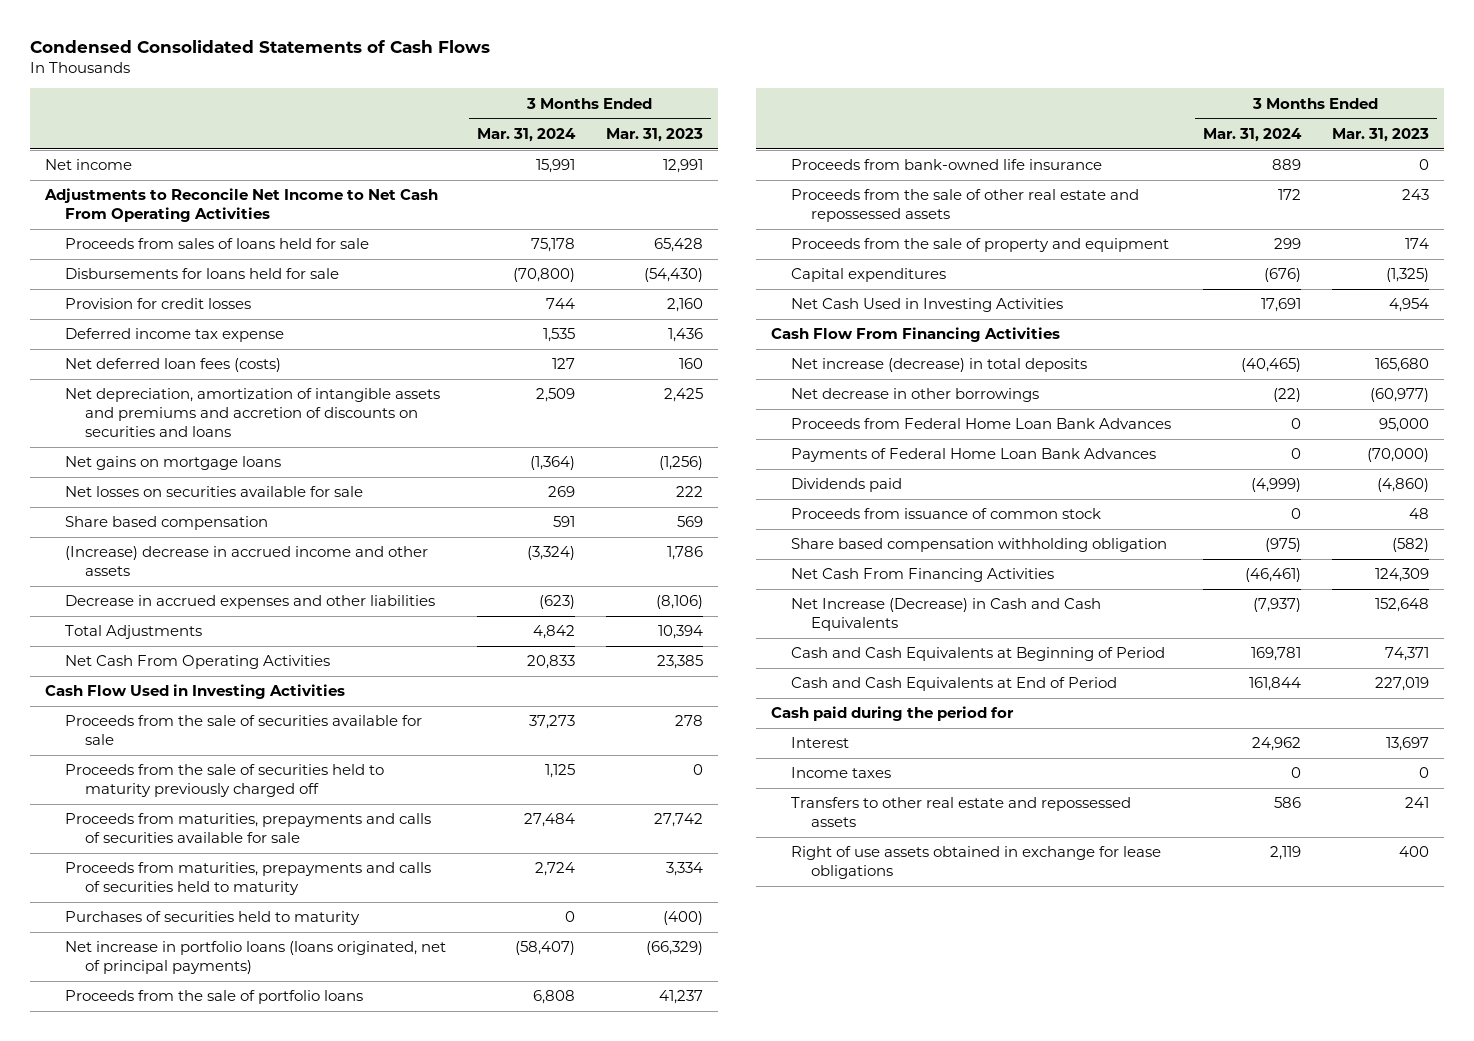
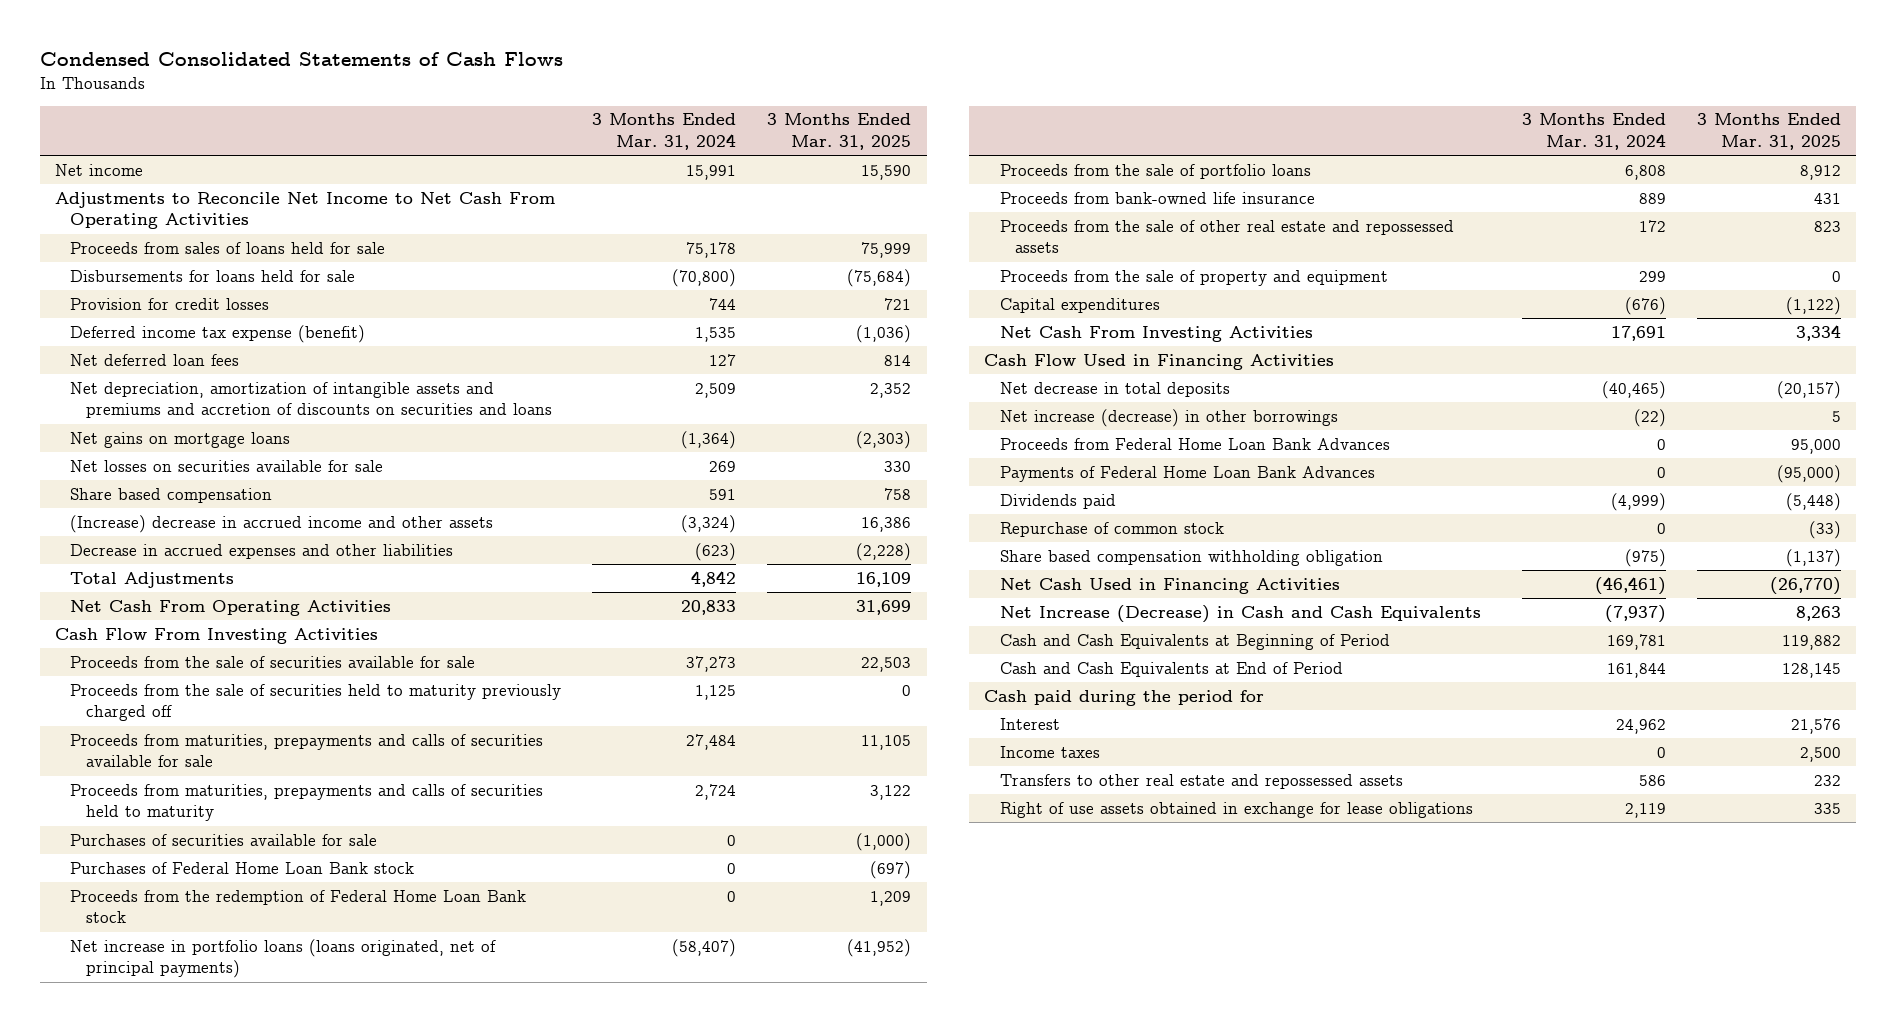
[606,127,704,142] Mar. 31, 2023 -> none
none -> [767,113,912,151] 3 Months Ended Mar. 31, 2025
[65,328,285,343] Deferred income tax expense -> [70,324,366,343] Deferred income tax expense (benefit)
[65,358,282,373] Net deferred loan fees (costs) -> [70,353,240,366] Net deferred loan fees
[45,684,346,700] Cash Flow Used in Investing Activities -> [54,627,378,644] Cash Flow From Investing Activities
[65,911,361,926] Purchases of securities held to maturity -> none
none -> [70,833,378,846] Purchases of securities available for sale
none -> [70,861,415,874] Purchases of Federal Home Loan Bank stock
none -> [70,889,527,924] Proceeds from the redemption of Federal Home Loan Bank stock
[791,298,1064,313] Net Cash Used in Investing Activities -> [999,325,1313,342] Net Cash From Investing Activities
[771,327,1061,343] Cash Flow From Financing Activities -> [984,353,1335,370] Cash Flow Used in Financing Activities
[791,358,1088,373] Net increase (decrease) in total deposits -> [999,381,1230,397] Net decrease in total deposits
[791,388,1040,403] Net decrease in other borrowings -> [999,408,1338,427] Net increase (decrease) in other borrowings
[791,508,1102,520] Proceeds from issuance of common stock -> none
none -> [999,521,1224,537] Repurchase of common stock
[791,568,1055,583] Net Cash From Financing Activities -> [999,577,1340,594] Net Cash Used in Financing Activities

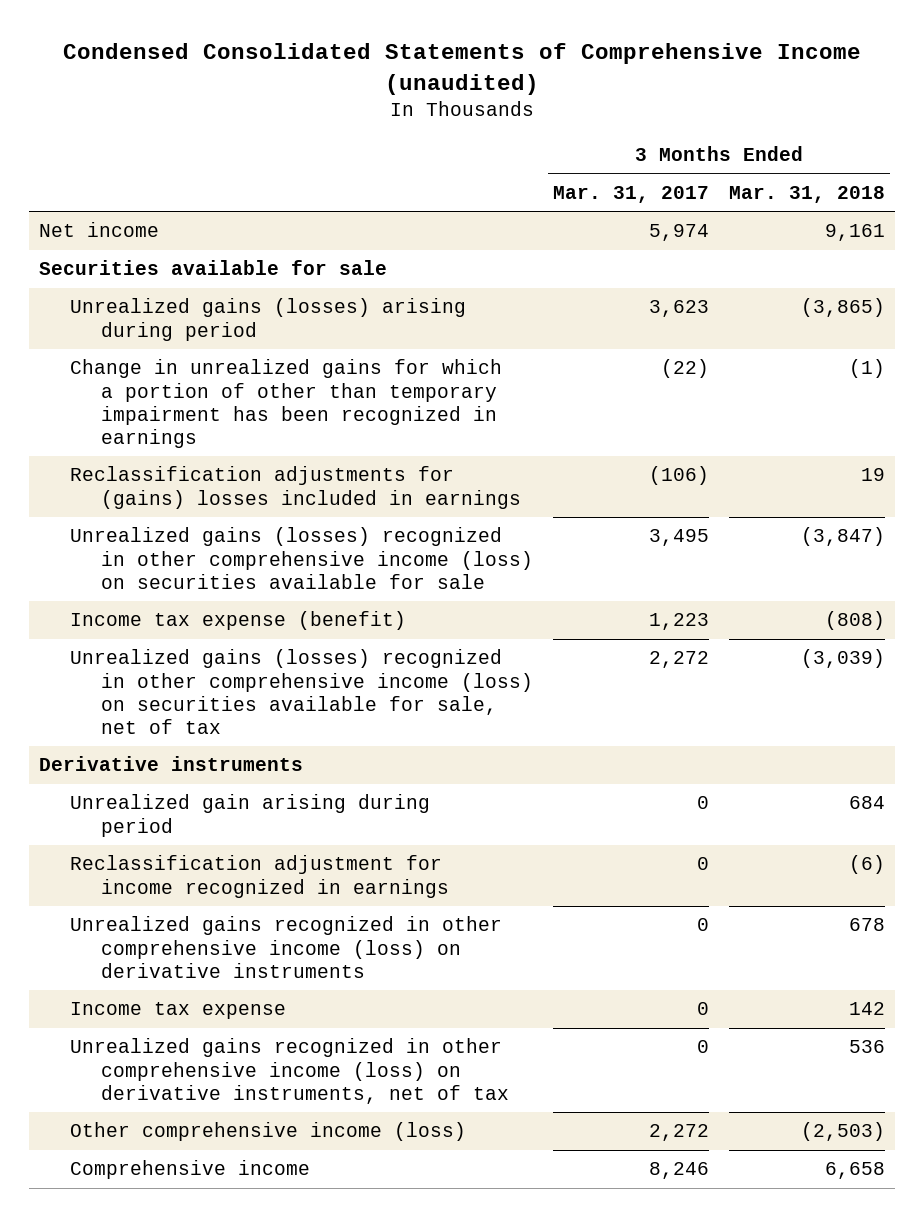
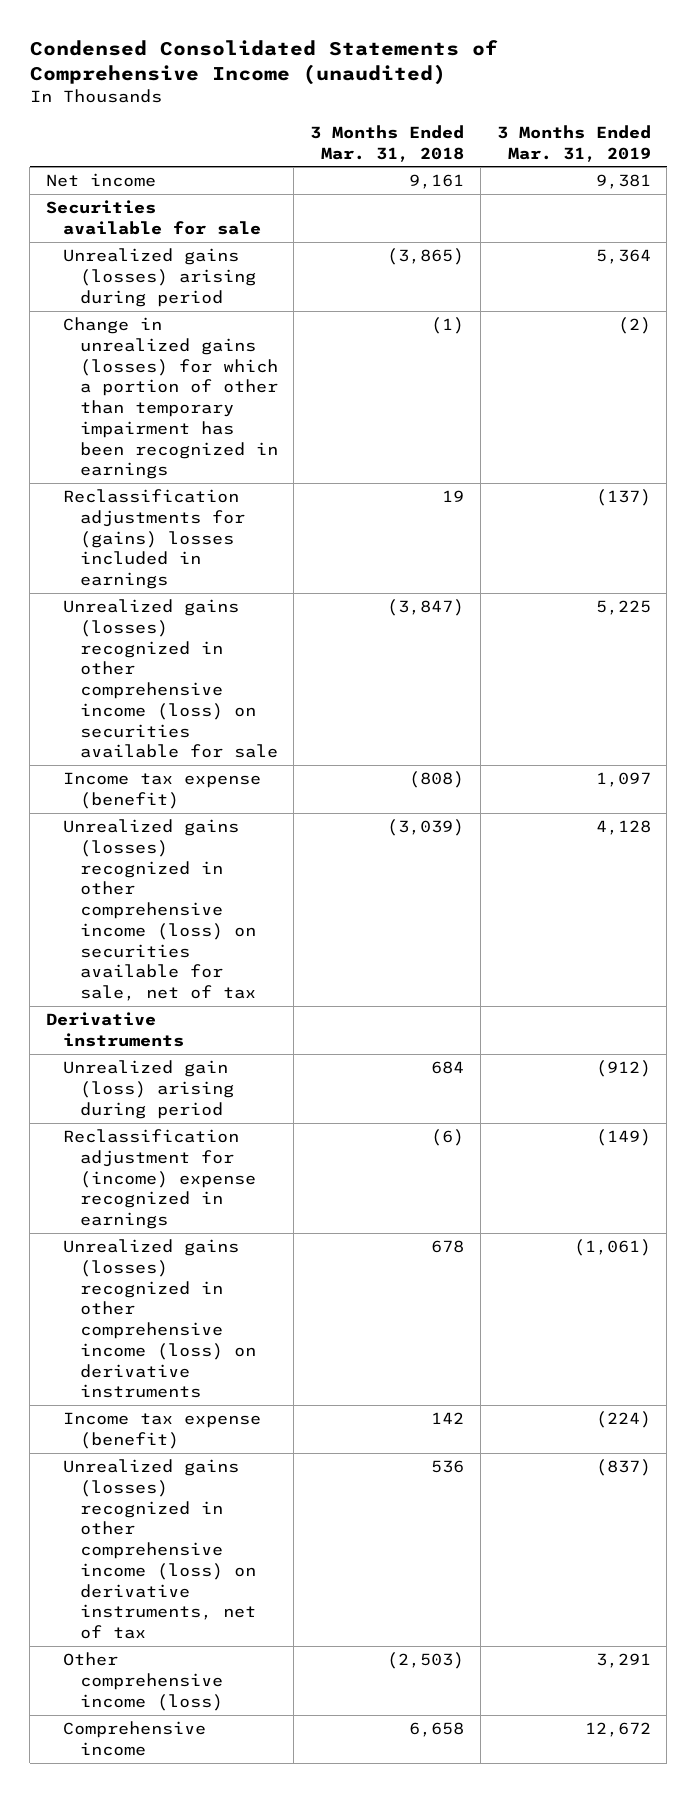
[553,185,710,203] Mar. 31, 2017 -> none
none -> [496,124,651,162] 3 Months Ended Mar. 31, 2019
[70,359,503,448] Change in unrealized gains for which a portion of other than temporary impairment has been recognized in earnings -> [62,317,278,480] Change in unrealized gains (losses) for which a portion of other than temporary impairment has been recognized in earnings
[70,794,431,837] Unrealized gain arising during period -> [62,1060,234,1119] Unrealized gain (loss) arising during period
[70,855,450,898] Reclassification adjustment for income recognized in earnings -> [62,1129,256,1230] Reclassification adjustment for (income) expense recognized in earnings
[70,916,503,978] Unrealized gains recognized in other comprehensive income (loss) on derivative instruments -> [62,1239,256,1399] Unrealized gains (losses) recognized in other comprehensive income (loss) on derivative instruments
[70,1002,287,1020] Income tax expense -> [62,1412,261,1450] Income tax expense (benefit)
[70,1038,510,1104] Unrealized gains recognized in other comprehensive income (loss) on derivative instruments, net of tax -> [62,1459,256,1640] Unrealized gains (losses) recognized in other comprehensive income (loss) on derivative instruments, net of tax

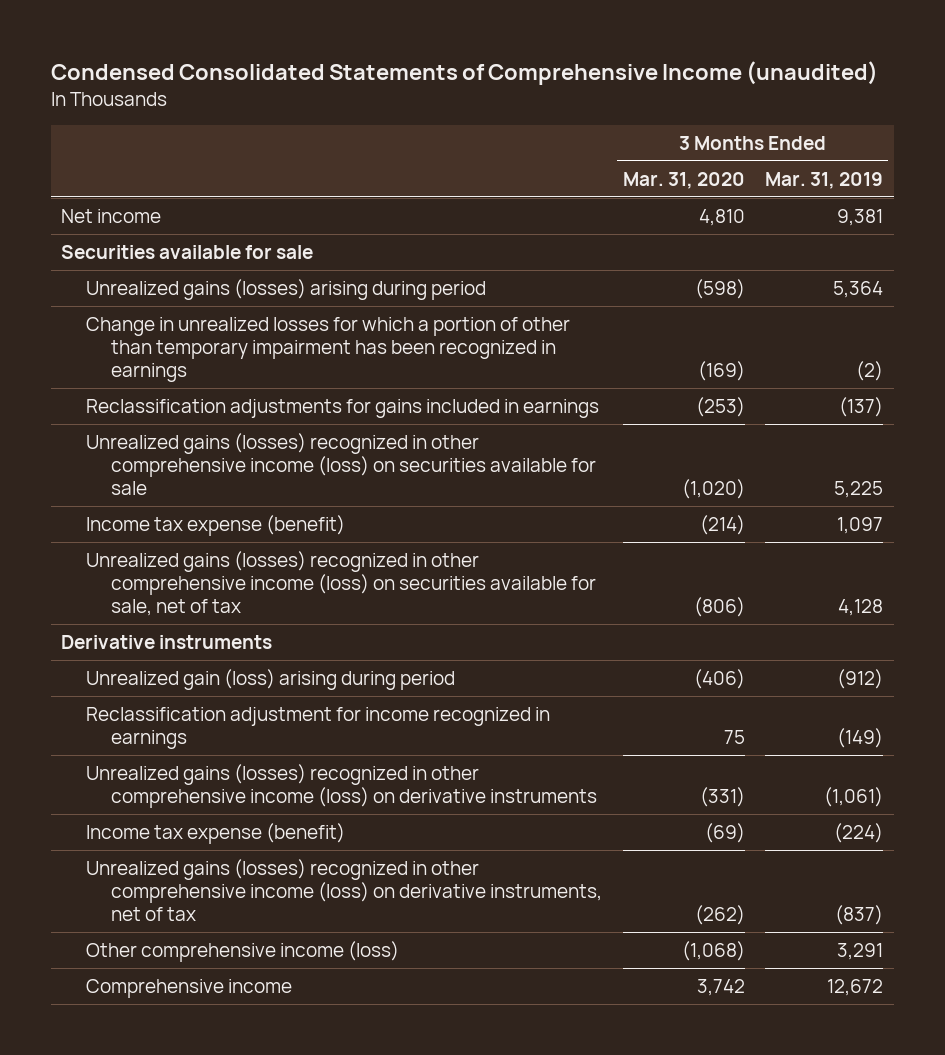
[310,124,465,162] 3 Months Ended Mar. 31, 2018 -> none
none -> [622,171,745,189] Mar. 31, 2020
[62,317,278,480] Change in unrealized gains (losses) for which a portion of other than temporary impairment has been recognized in earnings -> [86,316,571,382] Change in unrealized losses for which a portion of other than temporary impairment has been recognized in earnings
[62,489,245,590] Reclassification adjustments for (gains) losses included in earnings -> [86,398,600,418] Reclassification adjustments for gains included in earnings
[62,1129,256,1230] Reclassification adjustment for (income) expense recognized in earnings -> [86,706,551,749] Reclassification adjustment for income recognized in earnings

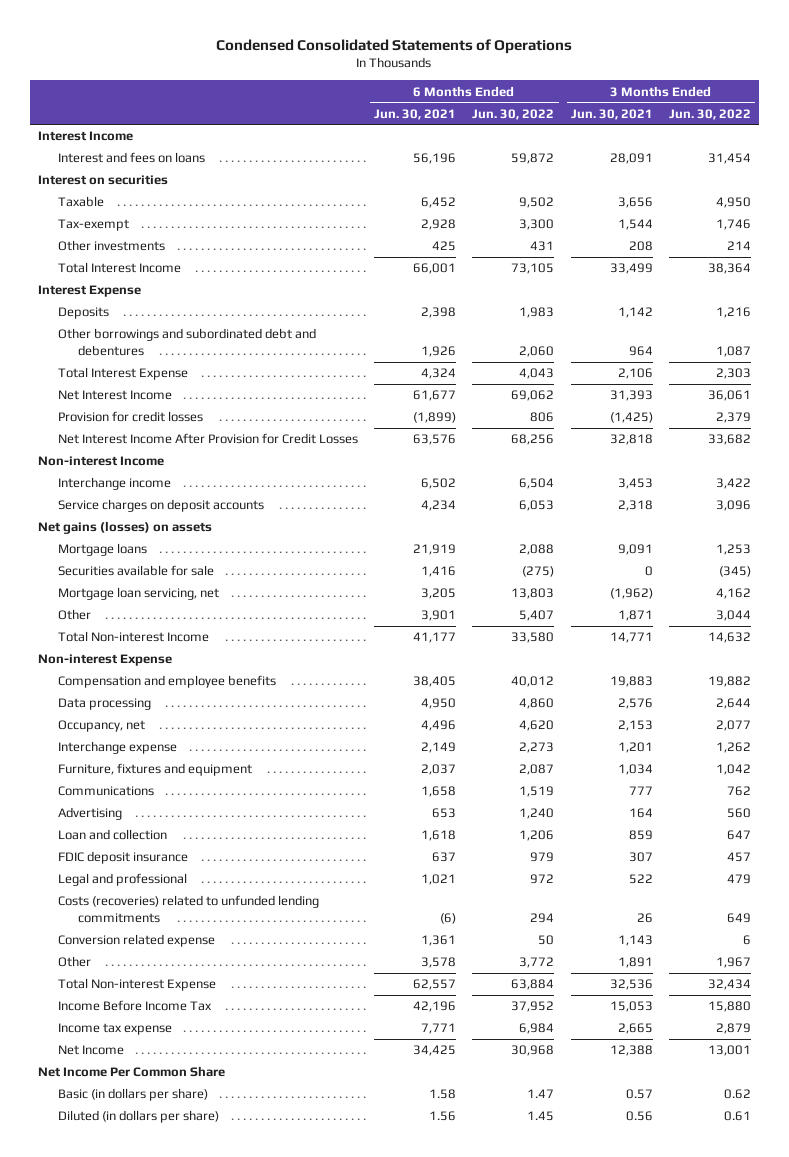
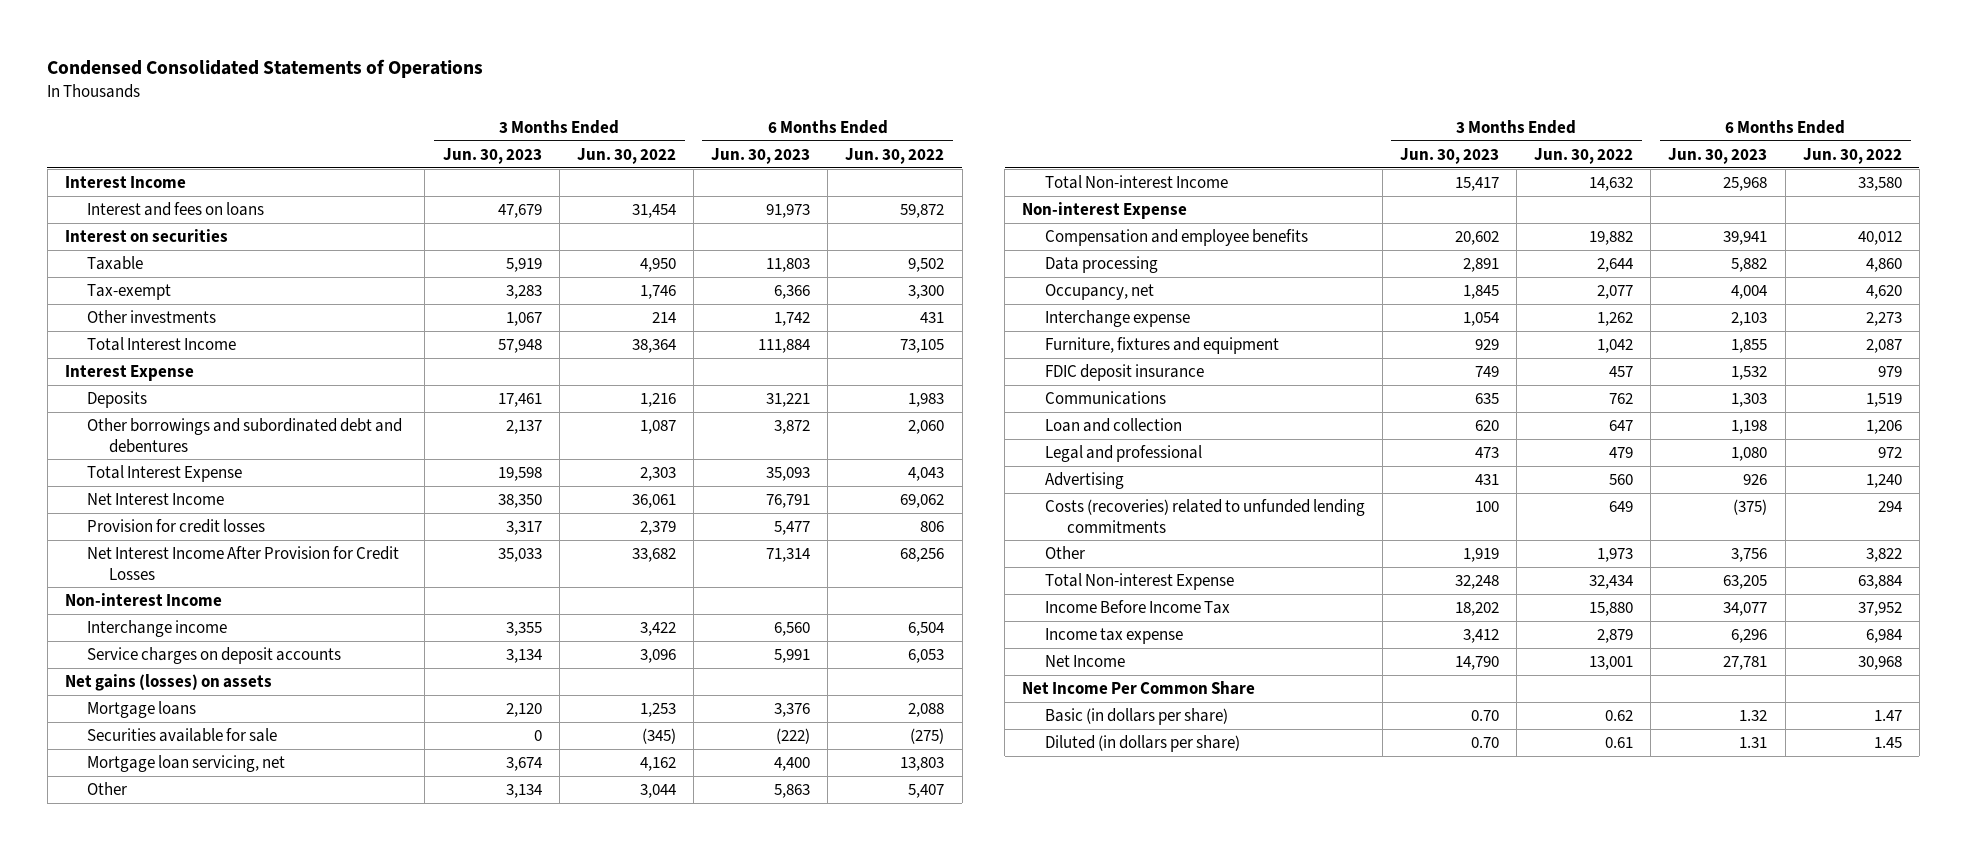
[374,108,457,120] Jun. 30, 2021 -> none
[570,108,653,120] Jun. 30, 2021 -> none
none -> [442,147,542,164] Jun. 30, 2023
none -> [711,147,811,164] Jun. 30, 2023
[57,851,188,865] FDIC deposit insurance -> [1044,364,1204,382] FDIC deposit insurance
[57,807,122,821] Advertising -> [1044,472,1124,490] Advertising
[57,934,215,948] Conversion related expense -> none
[519,957,555,969] 3,772 -> [1865,548,1902,563] 3,822
[716,957,752,969] 1,967 -> [1597,548,1634,563] 1,973

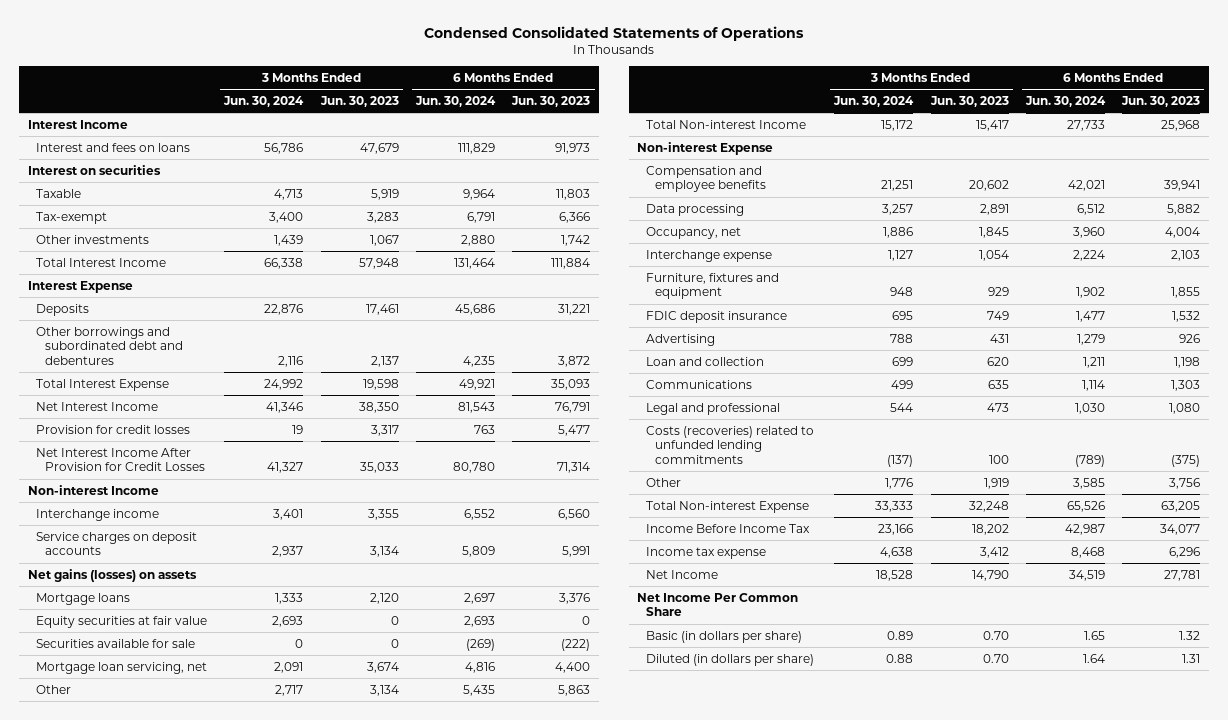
[576,147,676,164] Jun. 30, 2022 -> none
[845,147,945,164] Jun. 30, 2022 -> none
none -> [223,95,305,107] Jun. 30, 2024
none -> [414,95,496,107] Jun. 30, 2024
none -> [36,615,208,628] Equity securities at fair value
[1044,472,1124,490] Advertising -> [646,333,716,346] Advertising
[1044,391,1166,406] Communications -> [646,379,753,389] Communications

